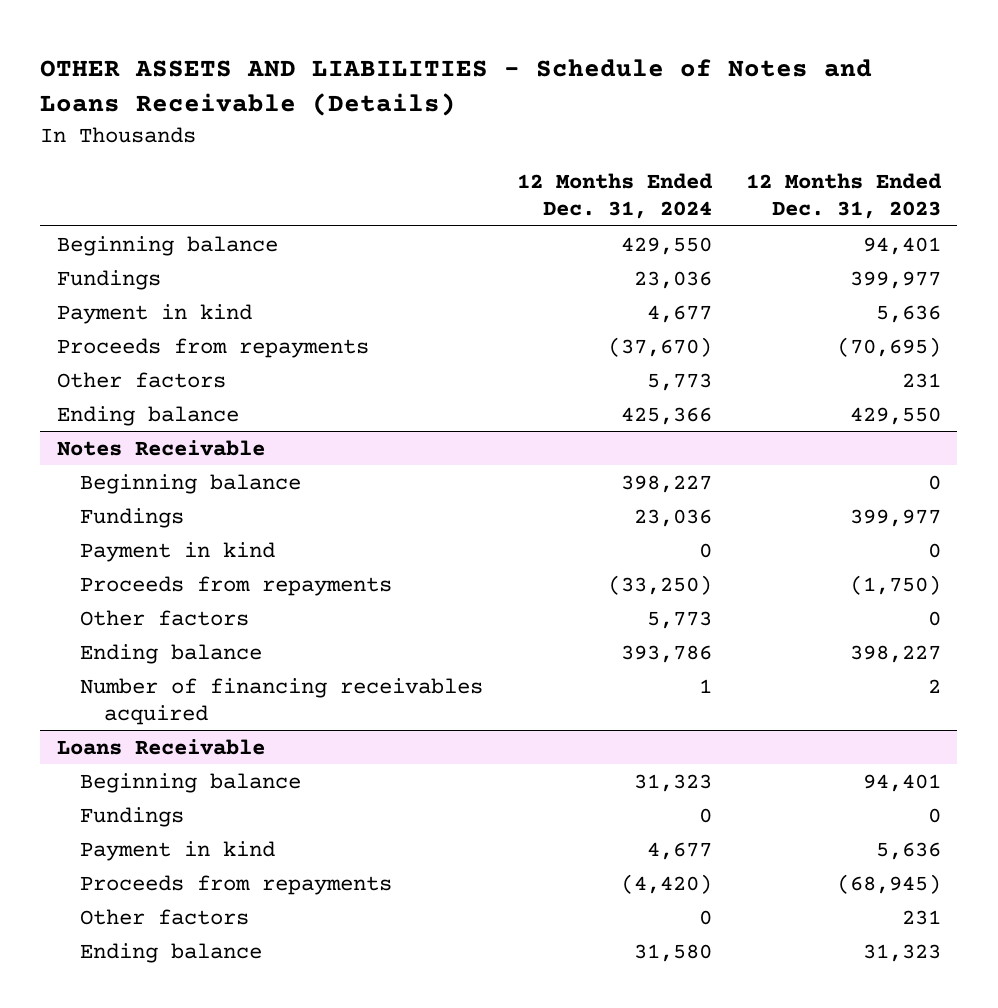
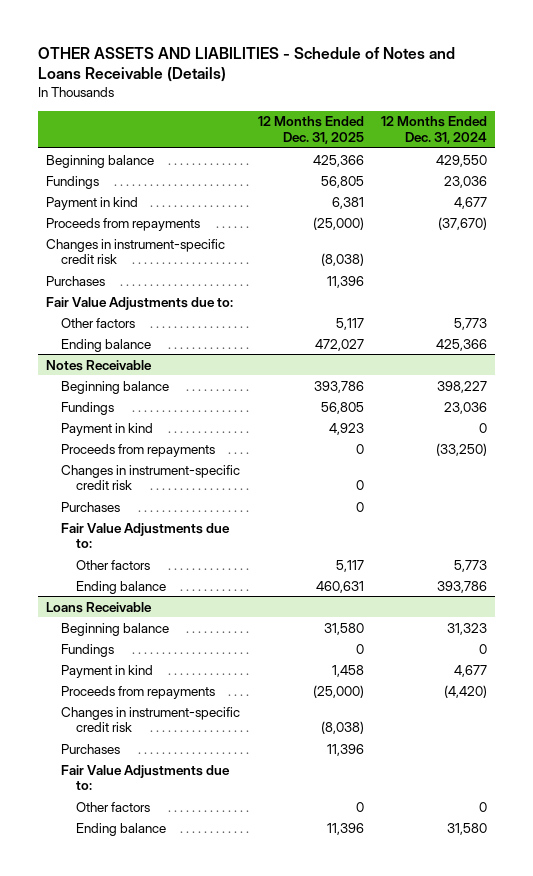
[745,172,942,220] 12 Months Ended Dec. 31, 2023 -> none
none -> [257,116,364,144] 12 Months Ended Dec. 31, 2025
none -> [46,238,226,265] Changes in instrument-specific credit risk
none -> [46,275,106,286] Purchases
none -> [46,296,234,310] Fair Value Adjustments due to:
none -> [61,464,241,491] Changes in instrument-specific credit risk
none -> [61,501,121,512] Purchases
none -> [61,522,231,549] Fair Value Adjustments due to:
[80,677,484,725] Number of financing receivables acquired -> none
none -> [61,706,241,733] Changes in instrument-specific credit risk
none -> [61,743,121,754] Purchases
none -> [61,764,231,791] Fair Value Adjustments due to:

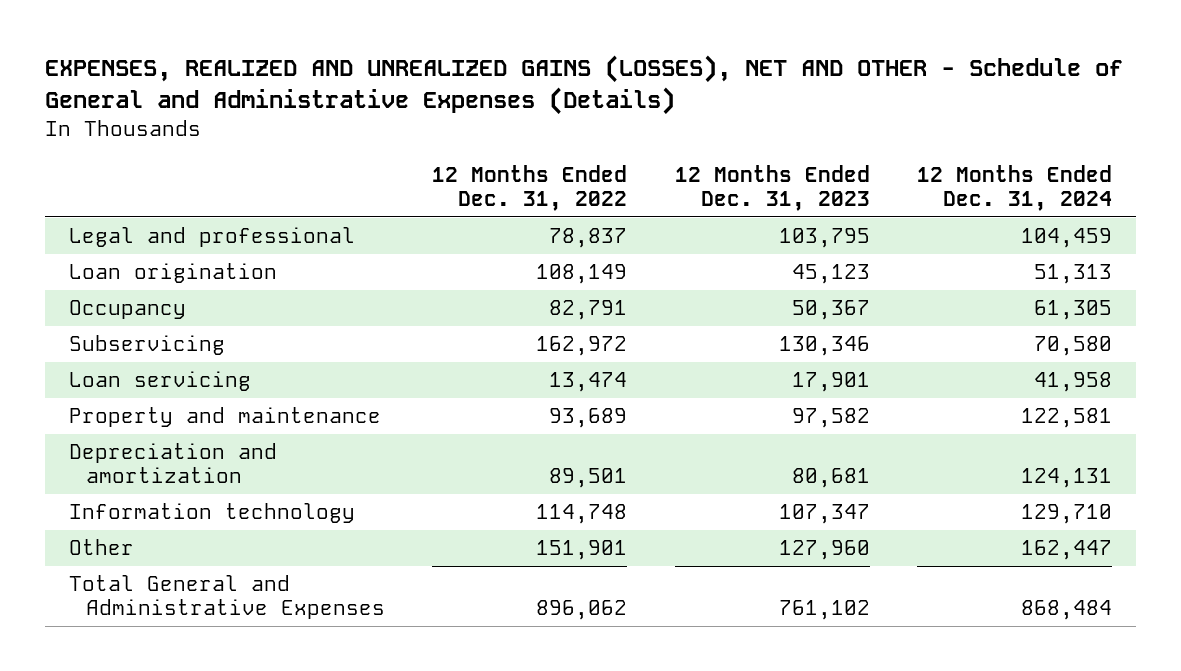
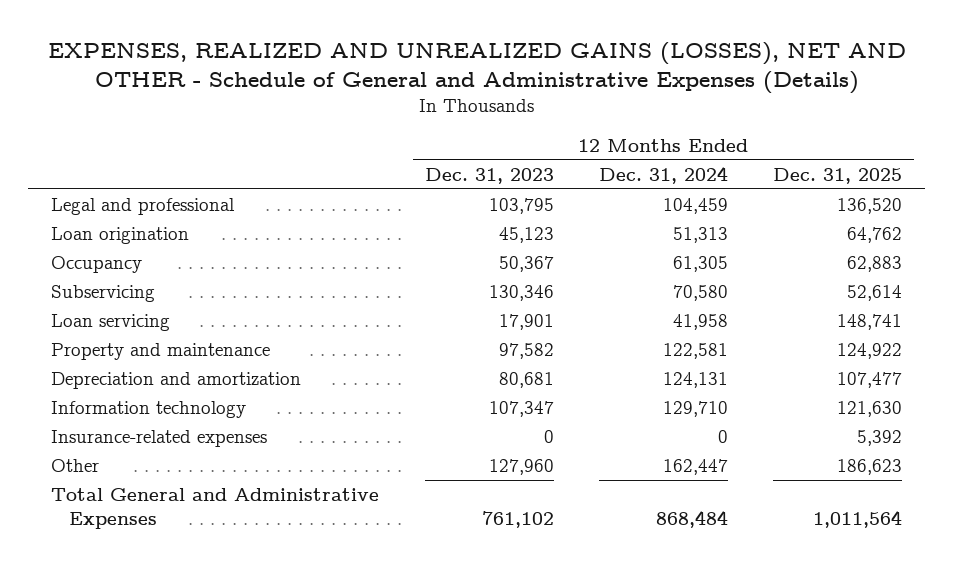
[432,164,628,211] 12 Months Ended Dec. 31, 2022 -> none
none -> [773,167,903,184] Dec. 31, 2025
none -> [51,429,268,447] Insurance-related expenses

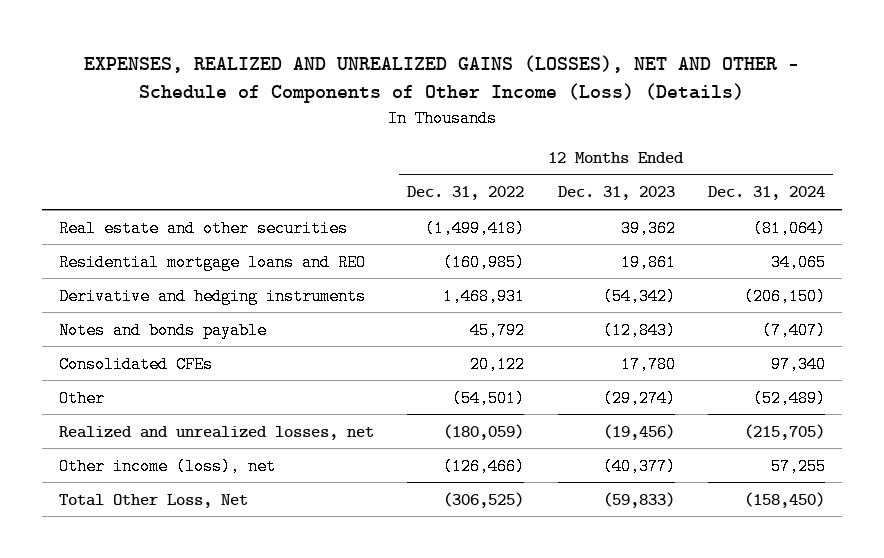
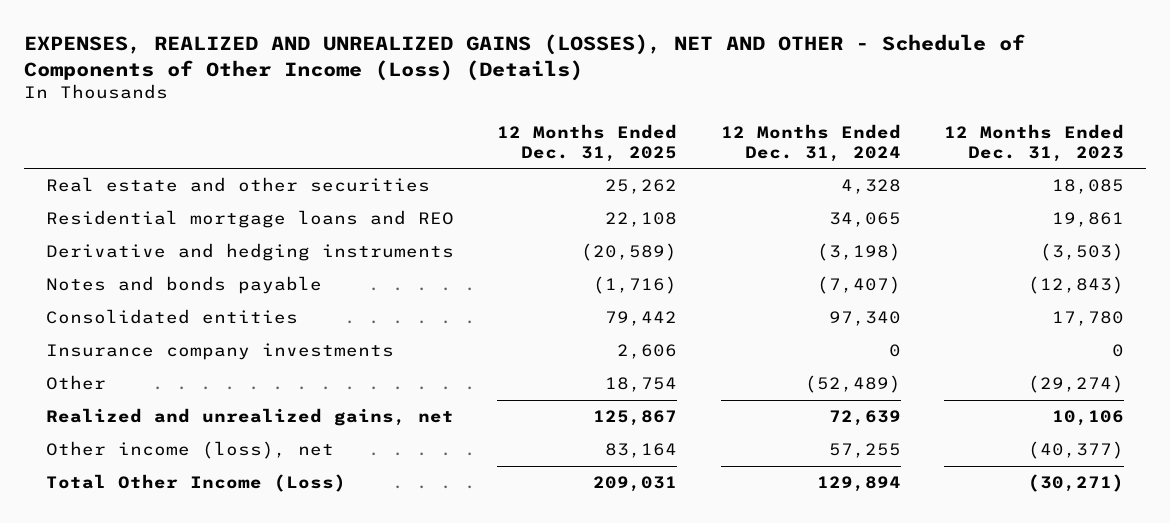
[407,186,525,201] Dec. 31, 2022 -> none
none -> [497,123,678,162] 12 Months Ended Dec. 31, 2025
[620,219,676,237] 39,362 -> [1052,179,1125,195] 18,085
[753,219,827,237] (81,064) -> [840,179,901,195] 4,328
[602,287,676,305] (54,342) -> [1040,243,1125,262] (3,503)
[744,287,827,305] (206,150) -> [816,243,901,262] (3,198)
[58,355,213,373] Consolidated CFEs -> [45,309,298,325] Consolidated entities
none -> [45,343,394,361] Insurance company investments
[58,425,374,440] Realized and unrealized losses, net -> [45,408,454,427] Realized and unrealized gains, net
[602,423,675,440] (19,456) -> [1052,410,1125,427] 10,106
[744,423,826,440] (215,705) -> [828,410,901,427] 72,639
[58,493,248,508] Total Other Loss, Net -> [45,474,346,493] Total Other Income (Loss)
[602,491,675,508] (59,833) -> [1028,474,1125,493] (30,271)
[744,491,826,508] (158,450) -> [816,476,901,493] 129,894

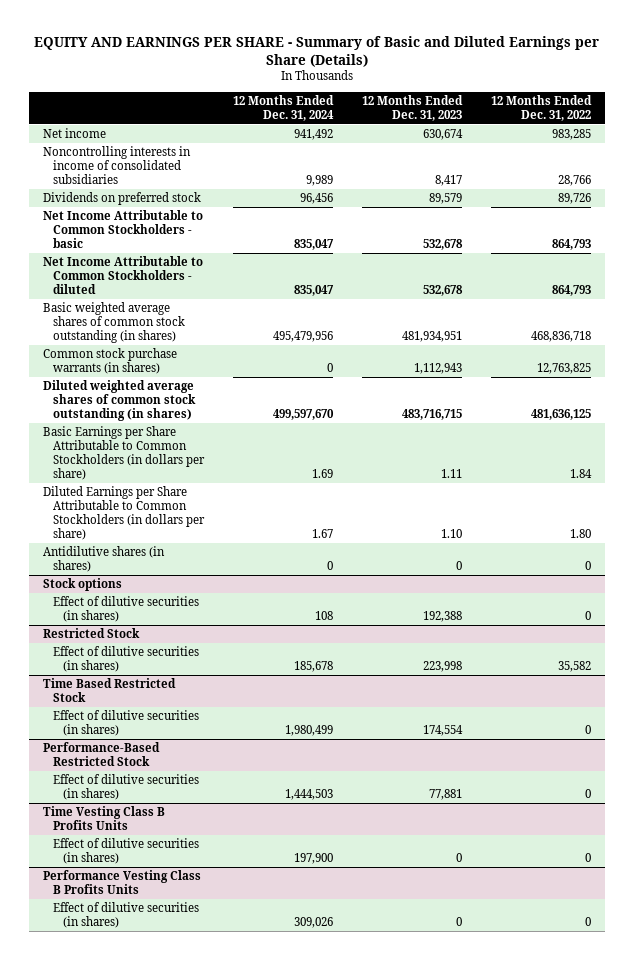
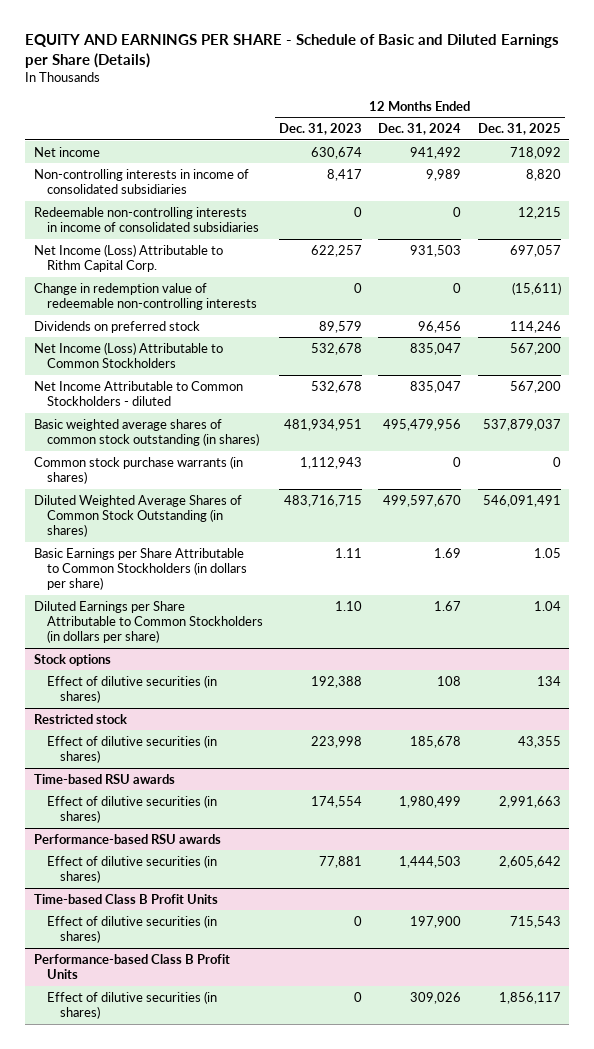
[33,35,599,67] EQUITY AND EARNINGS PER SHARE - Summary of Basic and Diluted Earnings per Share (Details) -> [25,34,560,68] EQUITY AND EARNINGS PER SHARE - Schedule of Basic and Diluted Earnings per Share (Details)
[490,94,592,121] 12 Months Ended Dec. 31, 2022 -> none
none -> [477,123,561,136] Dec. 31, 2025
[42,145,191,185] Noncontrolling interests in income of consolidated subsidiaries -> [33,168,249,195] Non-controlling interests in income of consolidated subsidiaries
none -> [33,206,259,233] Redeemable non-controlling interests in income of consolidated subsidiaries
none -> [33,243,223,273] Net Income (Loss) Attributable to Rithm Capital Corp.
none -> [33,282,257,311] Change in redemption value of redeemable non-controlling interests
[42,209,203,249] Net Income Attributable to Common Stockholders - basic -> [33,341,223,369] Net Income (Loss) Attributable to Common Stockholders
[42,379,197,422] Diluted weighted average shares of common stock outstanding (in shares) -> [33,494,242,538] Diluted Weighted Average Shares of Common Stock Outstanding (in shares)
[42,545,165,573] Antidilutive shares (in shares) -> none
[42,627,140,638] Restricted Stock -> [33,713,127,724] Restricted stock
[42,677,176,703] Time Based Restricted Stock -> [33,773,175,784] Time-based RSU awards
[42,741,160,767] Performance-Based Restricted Stock -> [33,833,221,844] Performance-based RSU awards
[42,805,165,831] Time Vesting Class B Profits Units -> [33,893,218,904] Time-based Class B Profit Units
[42,869,201,895] Performance Vesting Class B Profits Units -> [33,953,230,980] Performance-based Class B Profit Units

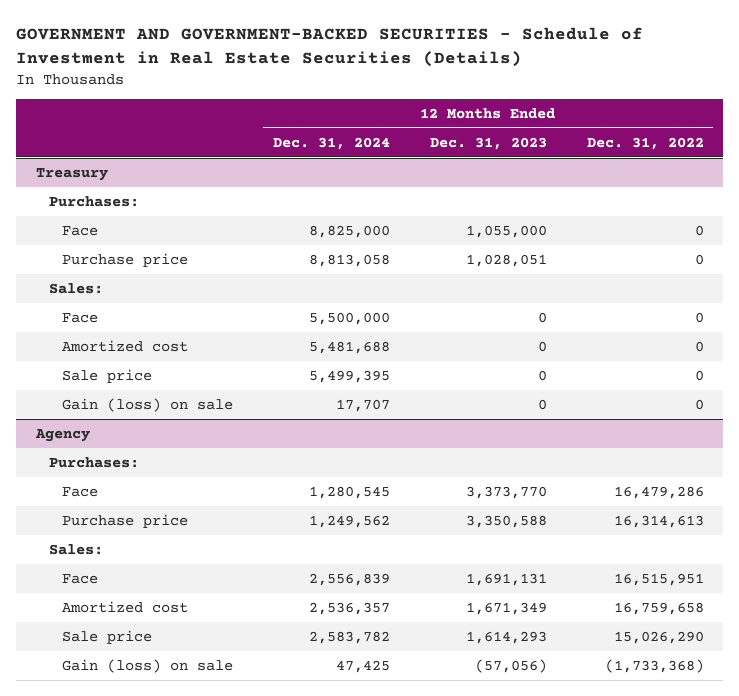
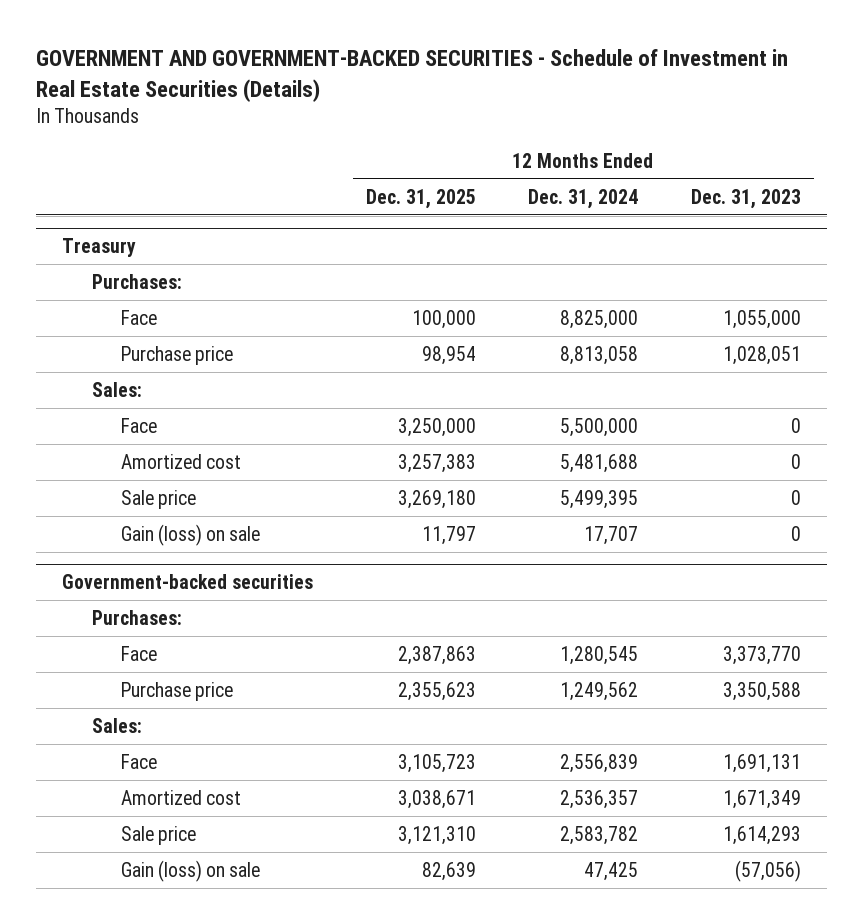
[586,136,704,150] Dec. 31, 2022 -> none
none -> [365,188,476,209] Dec. 31, 2025
[34,428,90,442] Agency -> [62,574,314,590] Government-backed securities

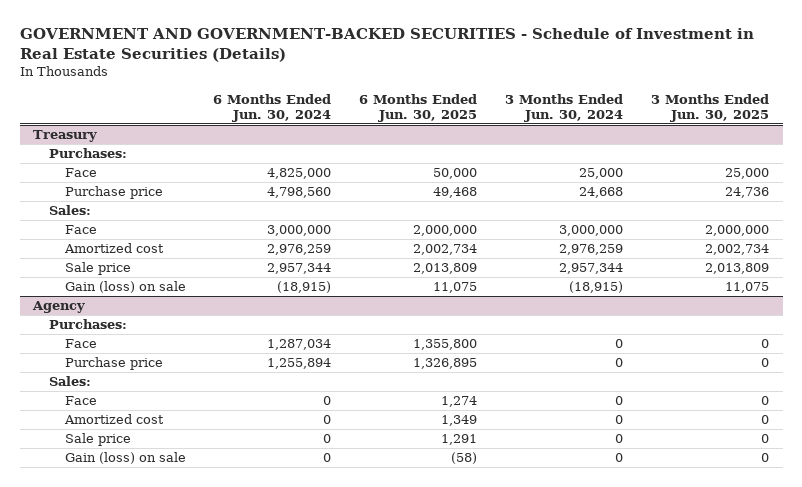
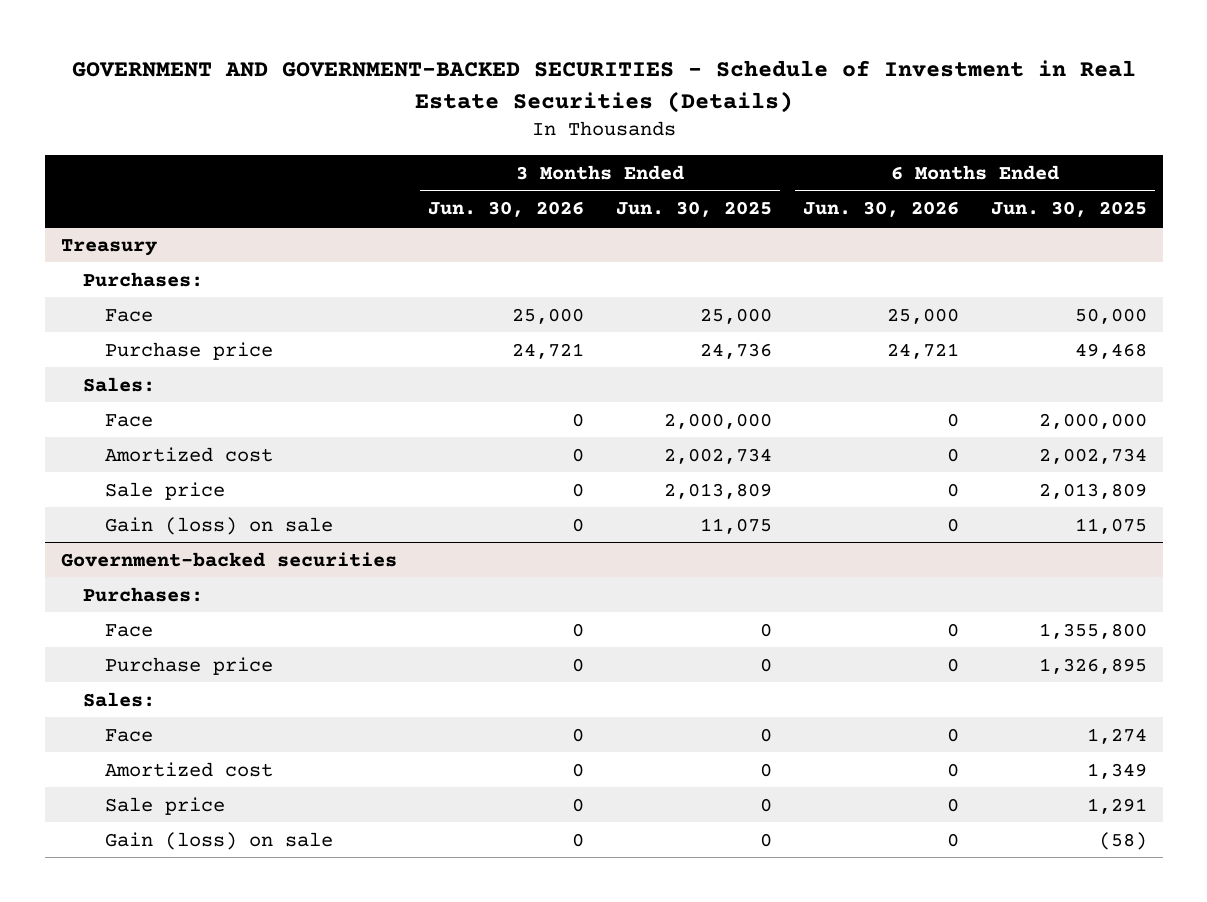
[213,93,332,122] 6 Months Ended Jun. 30, 2024 -> none
[505,93,624,122] 3 Months Ended Jun. 30, 2024 -> none
none -> [428,201,585,218] Jun. 30, 2026
none -> [803,201,960,218] Jun. 30, 2026
[32,301,86,314] Agency -> [60,551,397,567] Government-backed securities

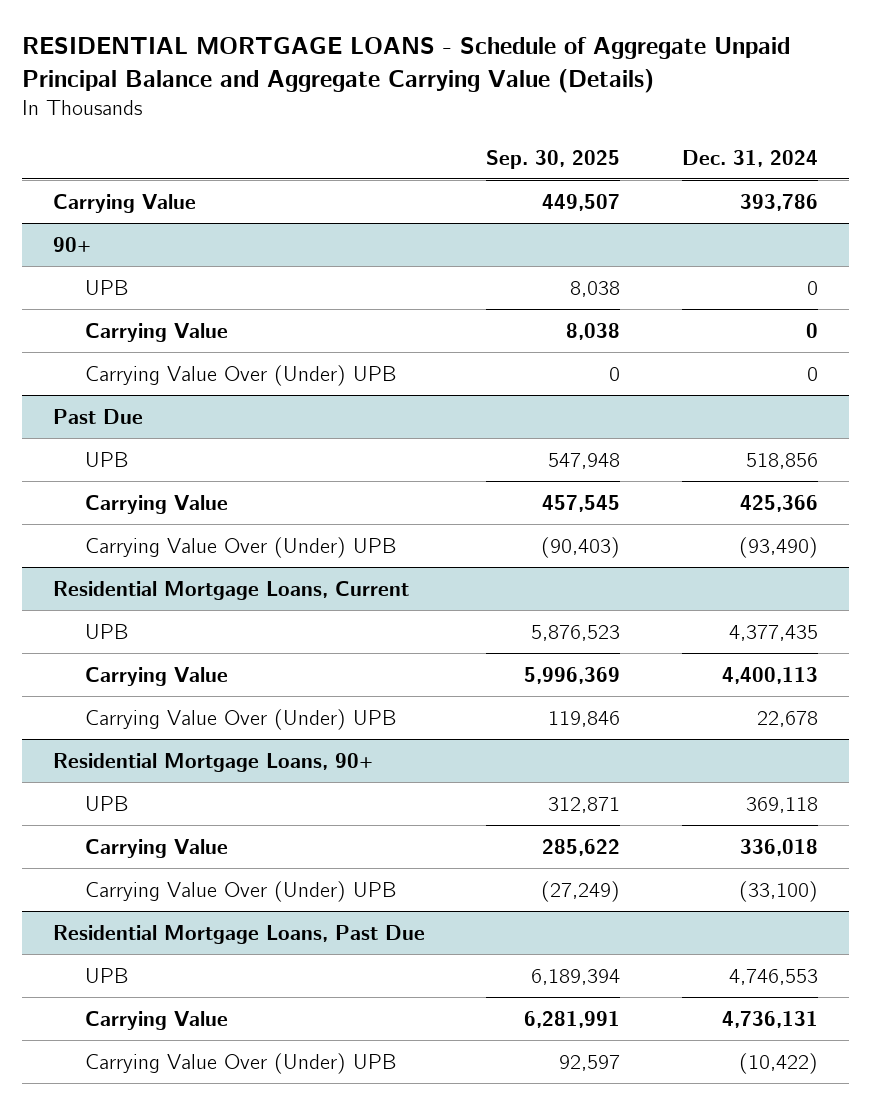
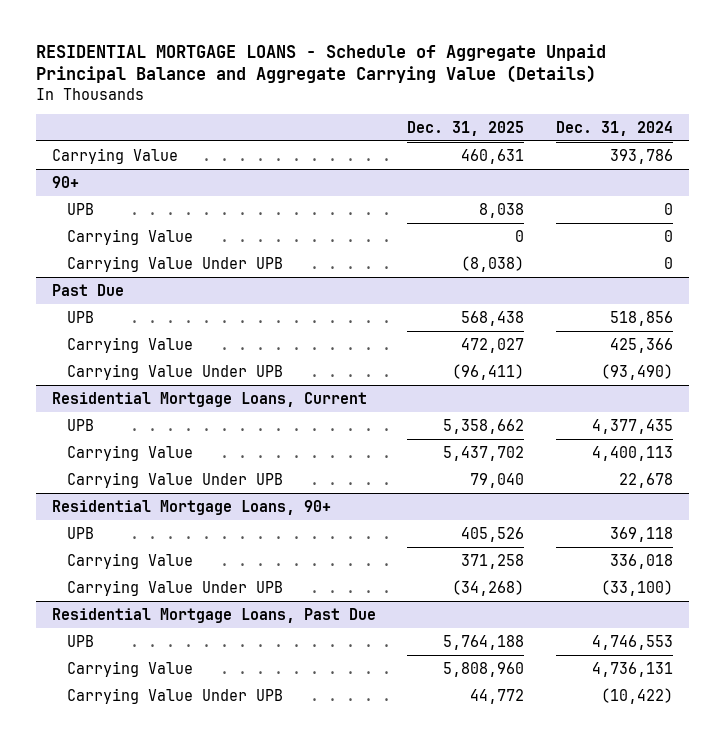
[486,149,621,169] Sep. 30, 2025 -> none
none -> [407,120,525,136] Dec. 31, 2025
[85,364,397,386] Carrying Value Over (Under) UPB -> [66,255,283,272] Carrying Value Under UPB
[85,536,397,558] Carrying Value Over (Under) UPB -> [66,363,283,380] Carrying Value Under UPB
[85,708,397,730] Carrying Value Over (Under) UPB -> [66,471,283,488] Carrying Value Under UPB
[85,880,397,902] Carrying Value Over (Under) UPB -> [66,579,283,596] Carrying Value Under UPB
[85,1052,397,1074] Carrying Value Over (Under) UPB -> [66,687,283,704] Carrying Value Under UPB

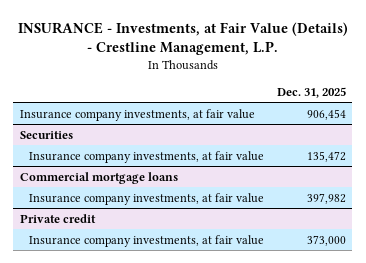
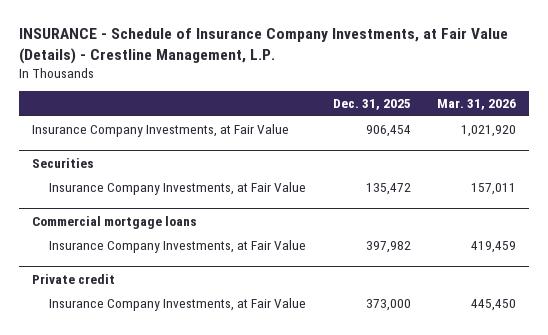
[17,21,348,55] INSURANCE - Investments, at Fair Value (Details) - Crestline Management, L.P. -> [18,28,508,64] INSURANCE - Schedule of Insurance Company Investments, at Fair Value (Details) - Crestline Management, L.P.
none -> [437,99,517,111] Mar. 31, 2026
[19,108,255,121] Insurance company investments, at fair value -> [31,124,289,138] Insurance Company Investments, at Fair Value
[29,150,265,163] Insurance company investments, at fair value -> [49,182,307,196] Insurance Company Investments, at Fair Value
[29,192,265,205] Insurance company investments, at fair value -> [49,240,307,254] Insurance Company Investments, at Fair Value
[29,234,265,247] Insurance company investments, at fair value -> [49,298,307,312] Insurance Company Investments, at Fair Value

